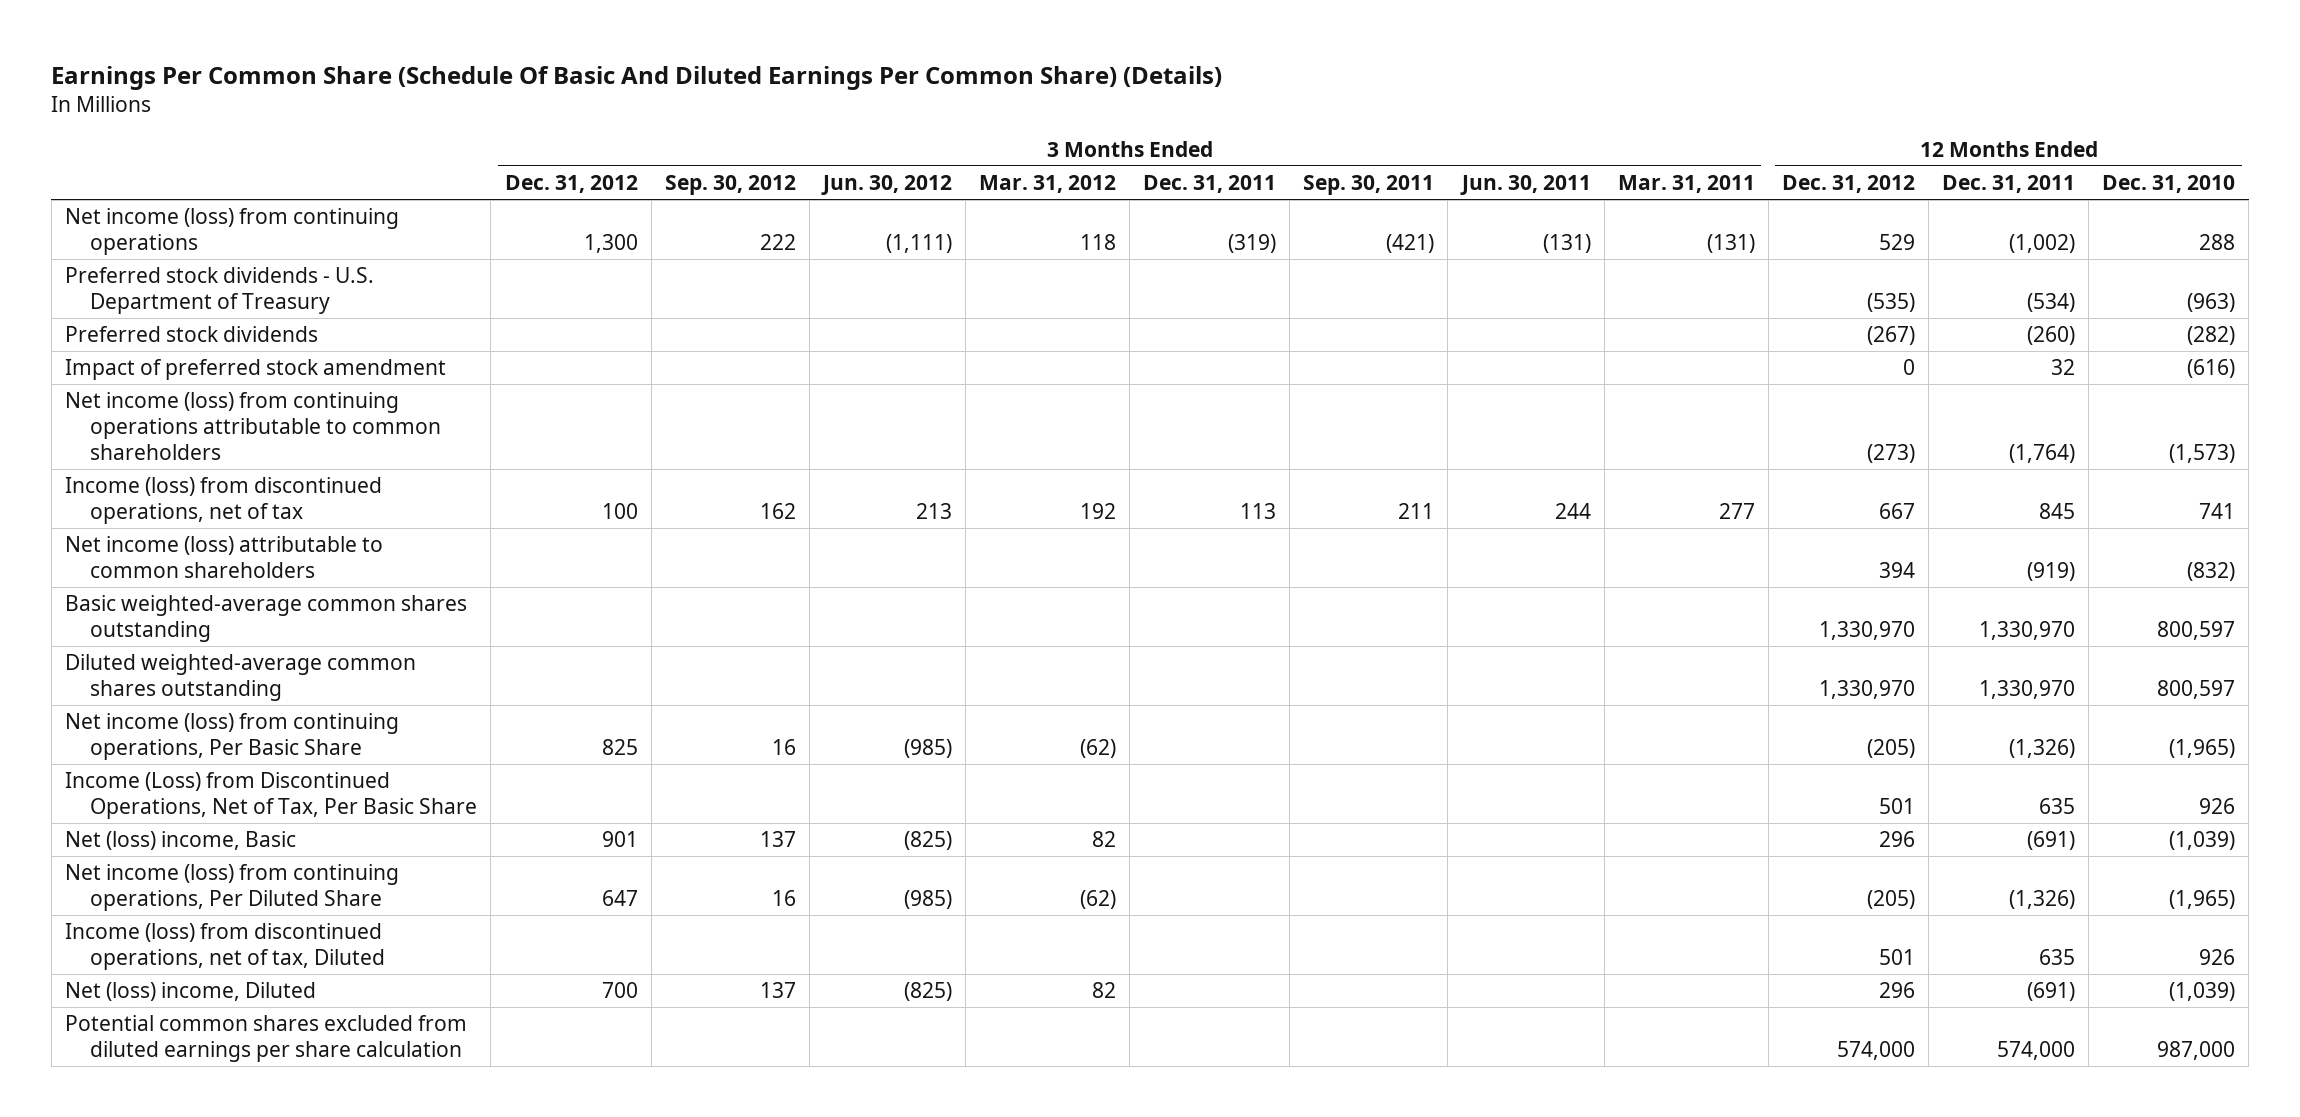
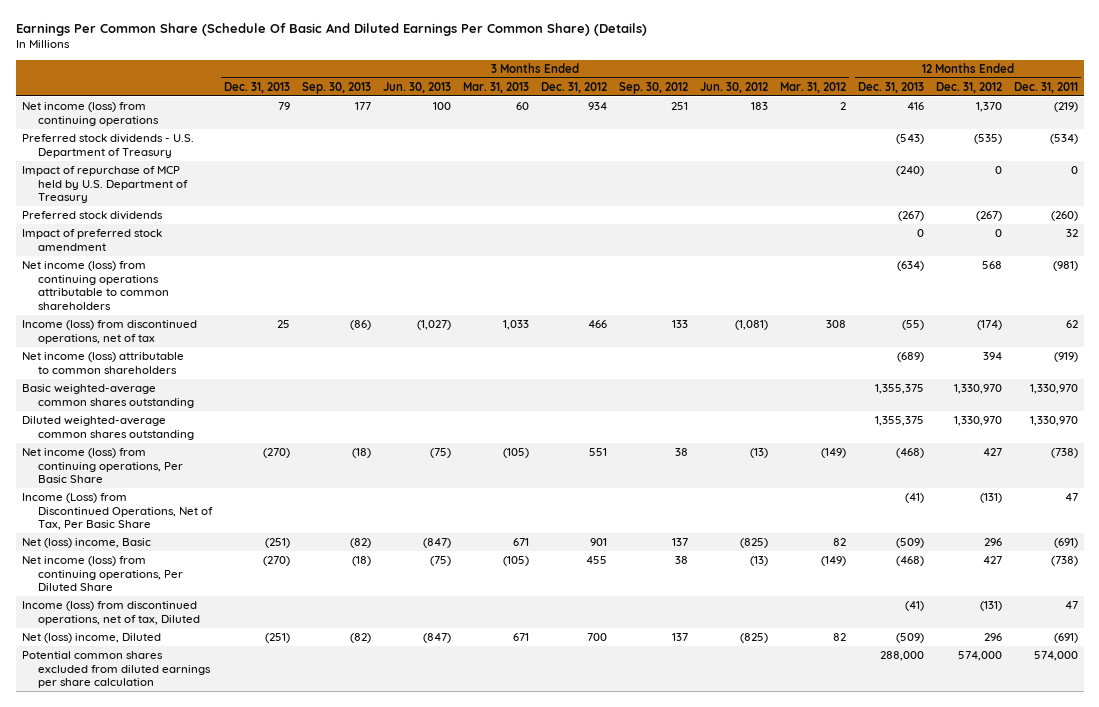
[1143,174,1277,193] Dec. 31, 2011 -> none
[1303,174,1435,195] Sep. 30, 2011 -> none
[1459,174,1591,195] Jun. 30, 2011 -> none
[1617,174,1755,193] Mar. 31, 2011 -> none
[2102,174,2236,193] Dec. 31, 2010 -> none
none -> [223,81,290,93] Dec. 31, 2013
none -> [301,81,371,94] Sep. 30, 2013
none -> [382,81,451,93] Jun. 30, 2013
none -> [462,81,529,93] Mar. 31, 2013
none -> [857,81,924,93] Dec. 31, 2013
[583,234,638,254] 1,300 -> [587,102,607,111] 934
[759,234,796,251] 222 -> [670,102,688,111] 251
[885,234,952,254] (1,111) -> [750,102,768,111] 183
[1080,234,1117,251] 118 -> [839,102,846,111] 2
[1878,234,1915,251] 529 -> [975,102,1002,113] 1,370
[2009,234,2076,254] (1,002) -> [1053,102,1078,113] (219)
none -> [21,166,188,204] Impact of repurchase of MCP held by U.S. Department of Treasury
[1866,444,1915,464] (273) -> [981,261,1002,270] 568
[2009,444,2076,464] (1,764) -> [1052,261,1078,272] (981)
[601,503,638,520] 100 -> [587,320,607,329] 466
[759,503,796,520] 162 -> [671,320,688,329] 133
[915,503,952,520] 213 -> [734,320,768,331] (1,081)
[1080,503,1117,520] 192 -> [825,320,846,329] 308
[1878,503,1915,520] 667 -> [976,320,1002,331] (174)
[2039,503,2076,520] 845 -> [1065,320,1078,329] 62
[601,739,638,756] 825 -> [588,448,607,457] 551
[771,739,796,756] 16 -> [674,448,688,457] 38
[903,739,952,759] (985) -> [749,448,768,459] (13)
[1080,739,1117,759] (62) -> [820,448,846,459] (149)
[1866,739,1915,759] (205) -> [982,448,1002,457] 427
[2009,739,2076,759] (1,326) -> [1050,448,1078,459] (738)
[1878,798,1915,815] 501 -> [979,493,1002,504] (131)
[2039,798,2076,815] 635 -> [1064,493,1078,502] 47
[601,890,638,907] 647 -> [585,556,607,565] 455
[771,890,796,907] 16 -> [674,556,688,565] 38
[903,890,952,910] (985) -> [749,556,768,567] (13)
[1080,890,1117,910] (62) -> [820,556,846,567] (149)
[1866,890,1915,910] (205) -> [982,556,1002,565] 427
[2009,890,2076,910] (1,326) -> [1050,556,1078,567] (738)
[1878,949,1915,966] 501 -> [979,601,1002,612] (131)
[2039,949,2076,966] 635 -> [1064,601,1078,610] 47

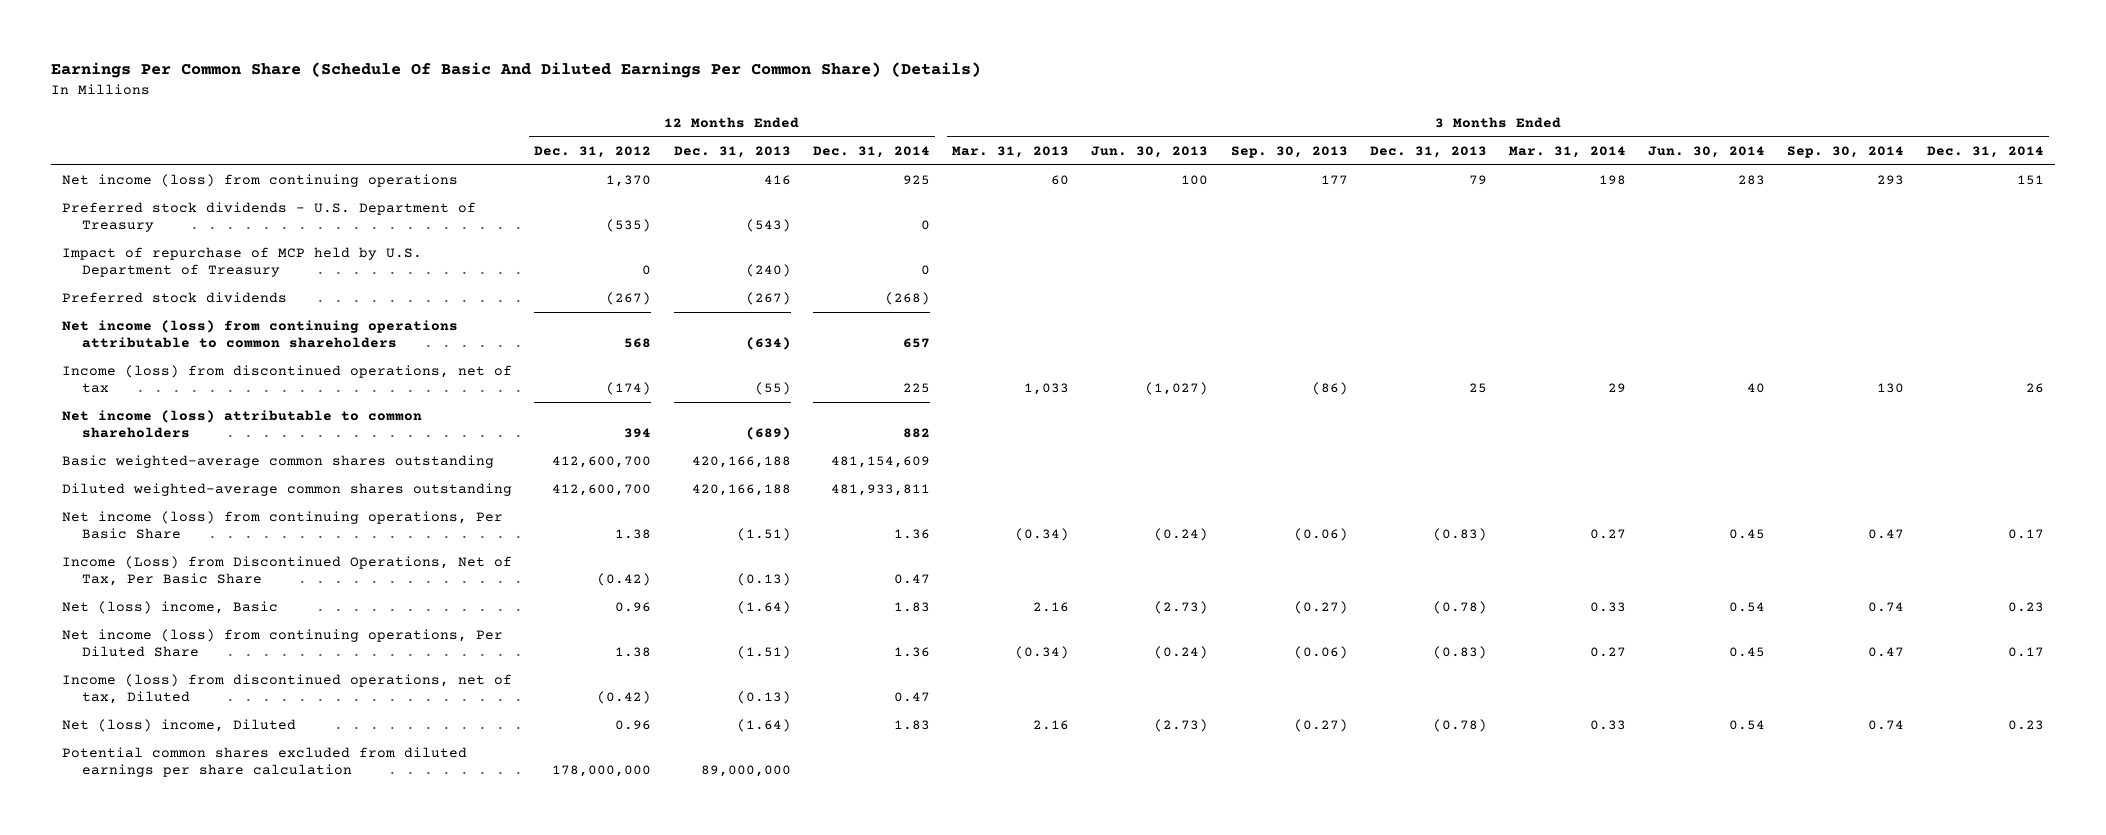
[540,81,607,93] Dec. 31, 2012 -> none
[618,81,688,94] Sep. 30, 2012 -> none
[699,81,768,93] Jun. 30, 2012 -> none
[779,81,846,93] Mar. 31, 2012 -> none
[1013,81,1078,93] Dec. 31, 2011 -> none
none -> [812,145,930,158] Dec. 31, 2014
none -> [1508,145,1626,158] Mar. 31, 2014
none -> [1648,145,1766,158] Jun. 30, 2014
none -> [1787,145,1905,158] Sep. 30, 2014
none -> [1926,145,2044,158] Dec. 31, 2014
[21,229,162,251] Impact of preferred stock amendment -> none
[874,384,924,395] 1,355,375 -> [691,456,791,469] 420,166,188
[953,384,1002,395] 1,330,970 -> [552,456,652,469] 412,600,700
[874,416,924,427] 1,355,375 -> [691,484,791,497] 420,166,188
[953,416,1002,427] 1,330,970 -> [552,484,652,497] 412,600,700
[262,448,290,459] (270) -> [1432,528,1487,542] (0.83)
[351,448,371,459] (18) -> [1293,528,1348,542] (0.06)
[429,448,451,459] (75) -> [1154,528,1209,542] (0.24)
[502,448,529,459] (105) -> [1015,528,1070,542] (0.34)
[895,448,924,459] (468) -> [736,528,791,542] (1.51)
[982,448,1002,457] 427 -> [615,529,652,540] 1.38
[904,493,924,504] (41) -> [736,573,791,587] (0.13)
[979,493,1002,504] (131) -> [597,573,652,587] (0.42)
[264,538,290,549] (251) -> [1432,601,1487,615] (0.78)
[349,538,371,549] (82) -> [1293,601,1348,615] (0.27)
[422,538,451,549] (847) -> [1154,601,1209,615] (2.73)
[512,538,529,547] 671 -> [1033,602,1070,613] 2.16
[895,538,924,549] (509) -> [736,601,791,615] (1.64)
[983,538,1002,547] 296 -> [615,602,652,613] 0.96
[262,556,290,567] (270) -> [1432,646,1487,660] (0.83)
[351,556,371,567] (18) -> [1293,646,1348,660] (0.06)
[429,556,451,567] (75) -> [1154,646,1209,660] (0.24)
[502,556,529,567] (105) -> [1015,646,1070,660] (0.34)
[895,556,924,567] (468) -> [736,646,791,660] (1.51)
[982,556,1002,565] 427 -> [615,647,652,658] 1.38
[904,601,924,612] (41) -> [736,691,791,705] (0.13)
[979,601,1002,612] (131) -> [597,691,652,705] (0.42)
[264,633,290,644] (251) -> [1432,719,1487,733] (0.78)
[349,633,371,644] (82) -> [1293,719,1348,733] (0.27)
[422,633,451,644] (847) -> [1154,719,1209,733] (2.73)
[512,633,529,642] 671 -> [1033,720,1070,731] 2.16
[895,633,924,644] (509) -> [736,719,791,733] (1.64)
[983,633,1002,642] 296 -> [615,720,652,731] 0.96
[879,651,924,662] 288,000 -> [700,765,791,778] 89,000,000
[957,651,1002,662] 574,000 -> [552,765,652,778] 178,000,000

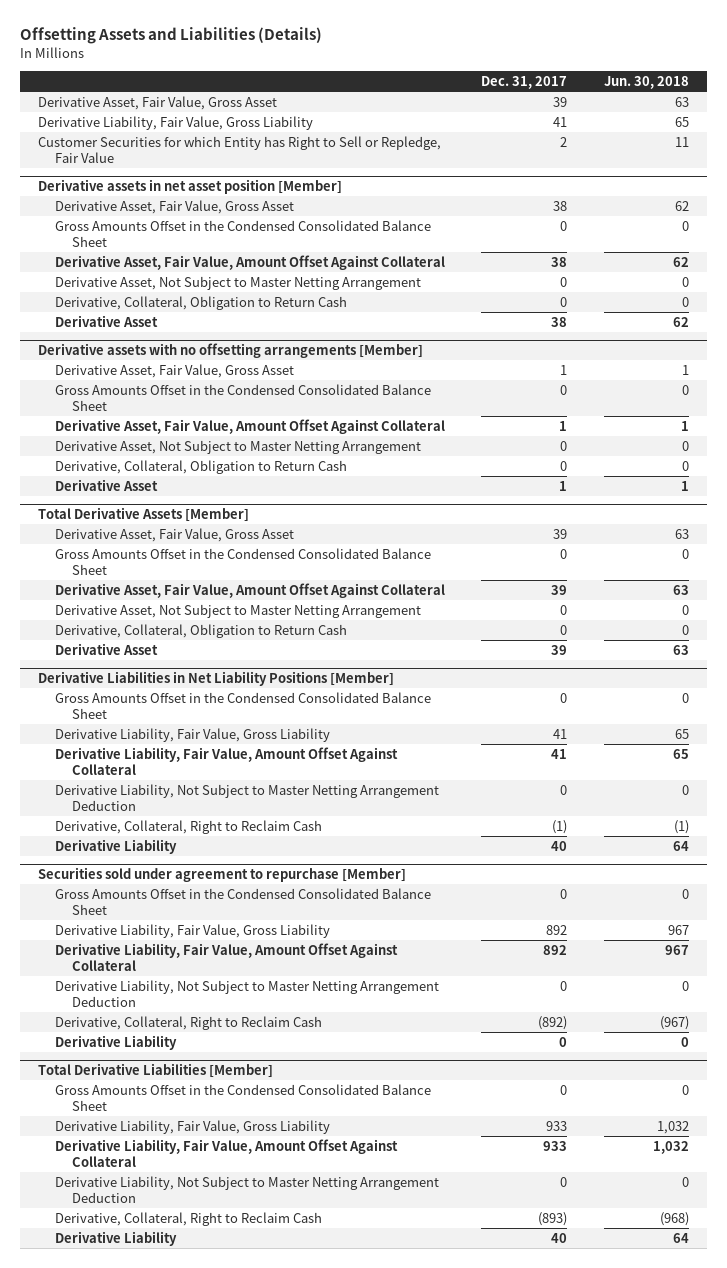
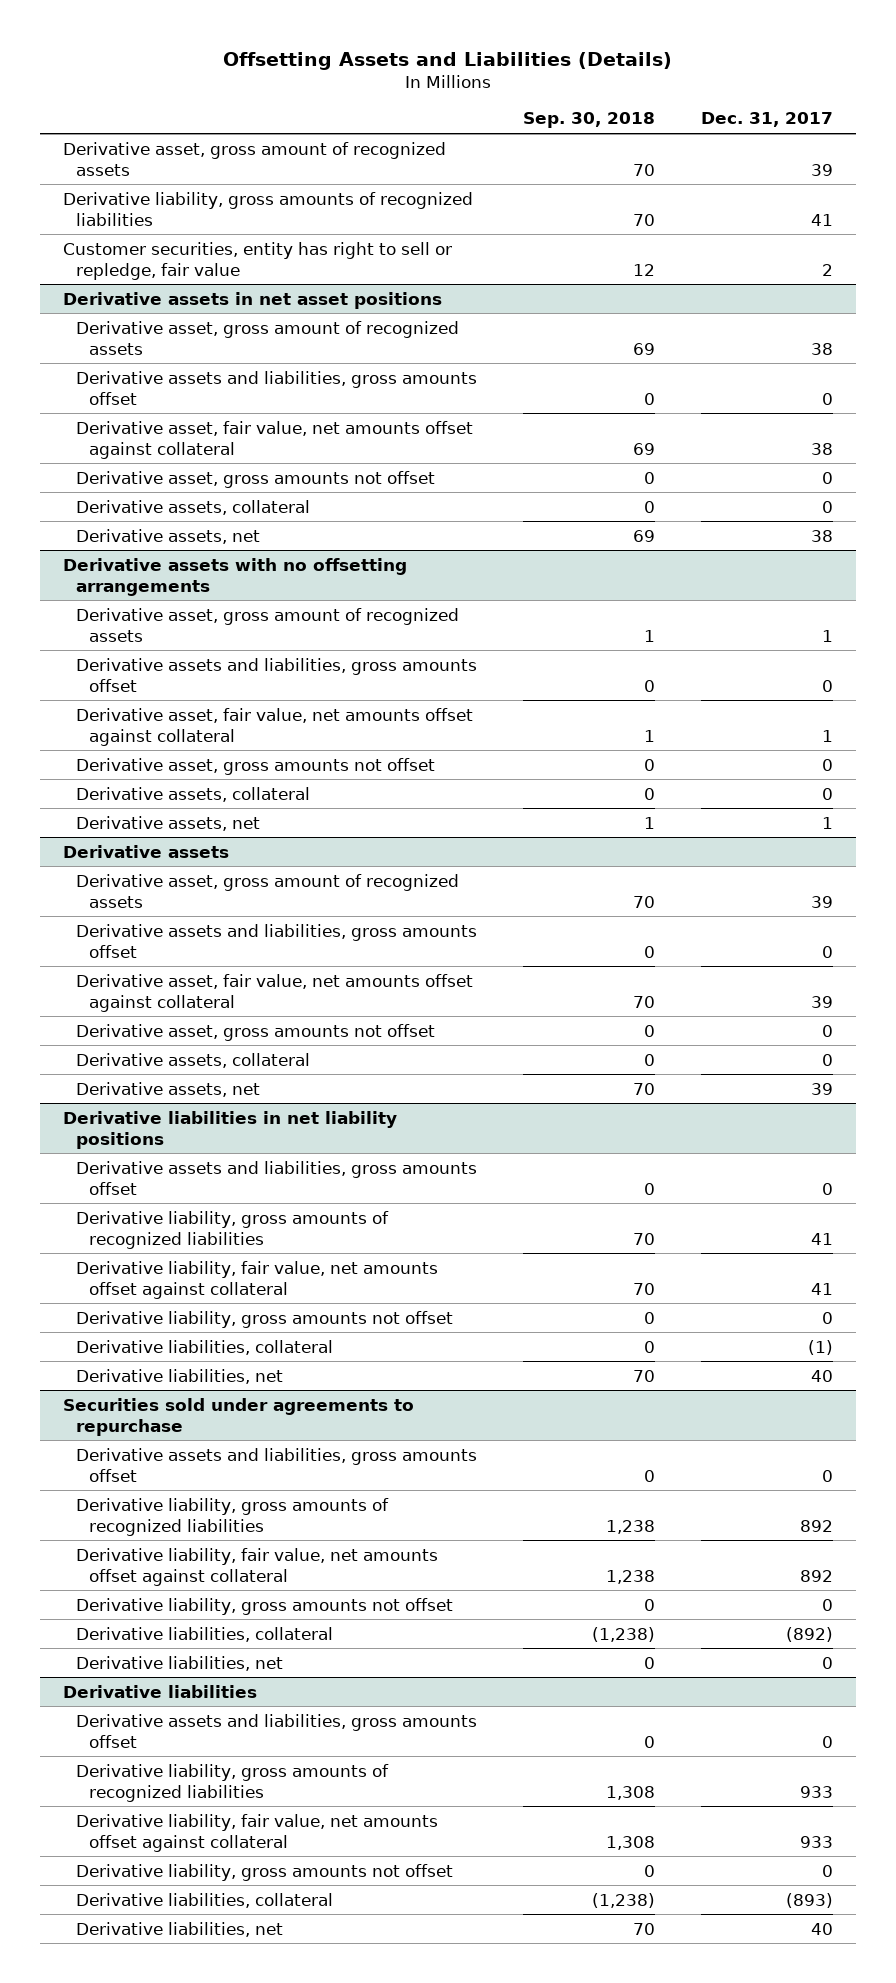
[603,75,689,89] Jun. 30, 2018 -> none
none -> [523,112,656,129] Sep. 30, 2018
[38,95,278,110] Derivative Asset, Fair Value, Gross Asset -> [63,141,447,176] Derivative asset, gross amount of recognized assets
[38,115,314,130] Derivative Liability, Fair Value, Gross Liability -> [63,191,474,226] Derivative liability, gross amounts of recognized liabilities
[38,135,442,164] Customer Securities for which Entity has Right to Sell or Repledge, Fair Value -> [63,241,453,280] Customer securities, entity has right to sell or repledge, fair value
[38,179,343,195] Derivative assets in net asset position [Member] -> [63,291,443,309] Derivative assets in net asset positions
[54,199,294,214] Derivative Asset, Fair Value, Gross Asset -> [76,320,460,355] Derivative asset, gross amount of recognized assets
[54,219,431,248] Gross Amounts Offset in the Condensed Consolidated Balance Sheet -> [76,370,478,405] Derivative assets and liabilities, gross amounts offset
[54,254,445,270] Derivative Asset, Fair Value, Amount Offset Against Collateral -> [76,420,474,459] Derivative asset, fair value, net amounts offset against collateral
[54,275,421,290] Derivative Asset, Not Subject to Master Netting Arrangement -> [76,470,436,488] Derivative asset, gross amounts not offset
[54,295,347,310] Derivative, Collateral, Obligation to Return Cash -> [76,499,311,515] Derivative assets, collateral
[54,314,158,327] Derivative Asset -> [76,528,261,544] Derivative assets, net
[38,343,424,359] Derivative assets with no offsetting arrangements [Member] -> [63,557,408,596] Derivative assets with no offsetting arrangements
[54,363,294,378] Derivative Asset, Fair Value, Gross Asset -> [76,607,460,642] Derivative asset, gross amount of recognized assets
[54,383,431,412] Gross Amounts Offset in the Condensed Consolidated Balance Sheet -> [76,657,478,692] Derivative assets and liabilities, gross amounts offset
[54,418,445,434] Derivative Asset, Fair Value, Amount Offset Against Collateral -> [76,707,474,746] Derivative asset, fair value, net amounts offset against collateral
[54,439,421,454] Derivative Asset, Not Subject to Master Netting Arrangement -> [76,757,436,775] Derivative asset, gross amounts not offset
[54,459,347,474] Derivative, Collateral, Obligation to Return Cash -> [76,786,311,802] Derivative assets, collateral
[54,478,158,491] Derivative Asset -> [76,815,261,831] Derivative assets, net
[38,507,250,523] Total Derivative Assets [Member] -> [63,844,230,858] Derivative assets
[54,527,294,542] Derivative Asset, Fair Value, Gross Asset -> [76,873,460,908] Derivative asset, gross amount of recognized assets
[54,547,431,576] Gross Amounts Offset in the Condensed Consolidated Balance Sheet -> [76,923,478,958] Derivative assets and liabilities, gross amounts offset
[54,582,445,598] Derivative Asset, Fair Value, Amount Offset Against Collateral -> [76,973,474,1012] Derivative asset, fair value, net amounts offset against collateral
[54,603,421,618] Derivative Asset, Not Subject to Master Netting Arrangement -> [76,1023,436,1041] Derivative asset, gross amounts not offset
[54,623,347,638] Derivative, Collateral, Obligation to Return Cash -> [76,1052,311,1068] Derivative assets, collateral
[54,642,158,655] Derivative Asset -> [76,1081,261,1097] Derivative assets, net
[38,671,395,687] Derivative Liabilities in Net Liability Positions [Member] -> [63,1110,398,1149] Derivative liabilities in net liability positions
[54,691,431,720] Gross Amounts Offset in the Condensed Consolidated Balance Sheet -> [76,1160,478,1195] Derivative assets and liabilities, gross amounts offset
[54,727,330,742] Derivative Liability, Fair Value, Gross Liability -> [76,1210,390,1249] Derivative liability, gross amounts of recognized liabilities
[54,746,398,776] Derivative Liability, Fair Value, Amount Offset Against Collateral -> [76,1260,439,1299] Derivative liability, fair value, net amounts offset against collateral
[54,783,439,812] Derivative Liability, Not Subject to Master Netting Arrangement Deduction -> [76,1310,454,1328] Derivative liability, gross amounts not offset
[54,819,322,834] Derivative, Collateral, Right to Reclaim Cash -> [76,1339,334,1355] Derivative liabilities, collateral
[54,838,177,854] Derivative Liability -> [76,1368,284,1384] Derivative liabilities, net
[38,867,407,883] Securities sold under agreement to repurchase [Member] -> [63,1397,415,1436] Securities sold under agreements to repurchase
[54,887,431,916] Gross Amounts Offset in the Condensed Consolidated Balance Sheet -> [76,1447,478,1482] Derivative assets and liabilities, gross amounts offset
[54,923,330,938] Derivative Liability, Fair Value, Gross Liability -> [76,1497,390,1536] Derivative liability, gross amounts of recognized liabilities
[54,942,398,972] Derivative Liability, Fair Value, Amount Offset Against Collateral -> [76,1547,439,1586] Derivative liability, fair value, net amounts offset against collateral
[54,979,439,1008] Derivative Liability, Not Subject to Master Netting Arrangement Deduction -> [76,1597,454,1615] Derivative liability, gross amounts not offset
[54,1015,322,1030] Derivative, Collateral, Right to Reclaim Cash -> [76,1626,334,1642] Derivative liabilities, collateral
[54,1034,177,1050] Derivative Liability -> [76,1655,284,1671] Derivative liabilities, net
[38,1063,274,1079] Total Derivative Liabilities [Member] -> [63,1684,258,1698] Derivative liabilities
[54,1083,431,1112] Gross Amounts Offset in the Condensed Consolidated Balance Sheet -> [76,1713,478,1748] Derivative assets and liabilities, gross amounts offset
[54,1119,330,1134] Derivative Liability, Fair Value, Gross Liability -> [76,1763,390,1802] Derivative liability, gross amounts of recognized liabilities
[54,1138,398,1168] Derivative Liability, Fair Value, Amount Offset Against Collateral -> [76,1813,439,1852] Derivative liability, fair value, net amounts offset against collateral
[54,1175,439,1204] Derivative Liability, Not Subject to Master Netting Arrangement Deduction -> [76,1863,454,1881] Derivative liability, gross amounts not offset
[54,1211,322,1226] Derivative, Collateral, Right to Reclaim Cash -> [76,1892,334,1908] Derivative liabilities, collateral
[54,1230,177,1246] Derivative Liability -> [76,1921,284,1937] Derivative liabilities, net

